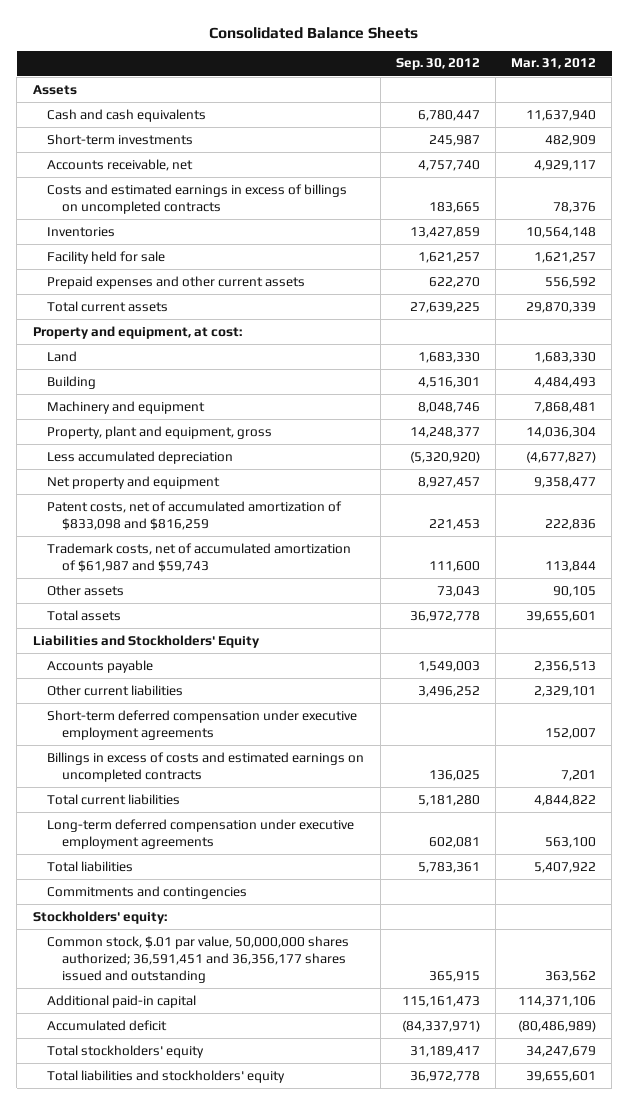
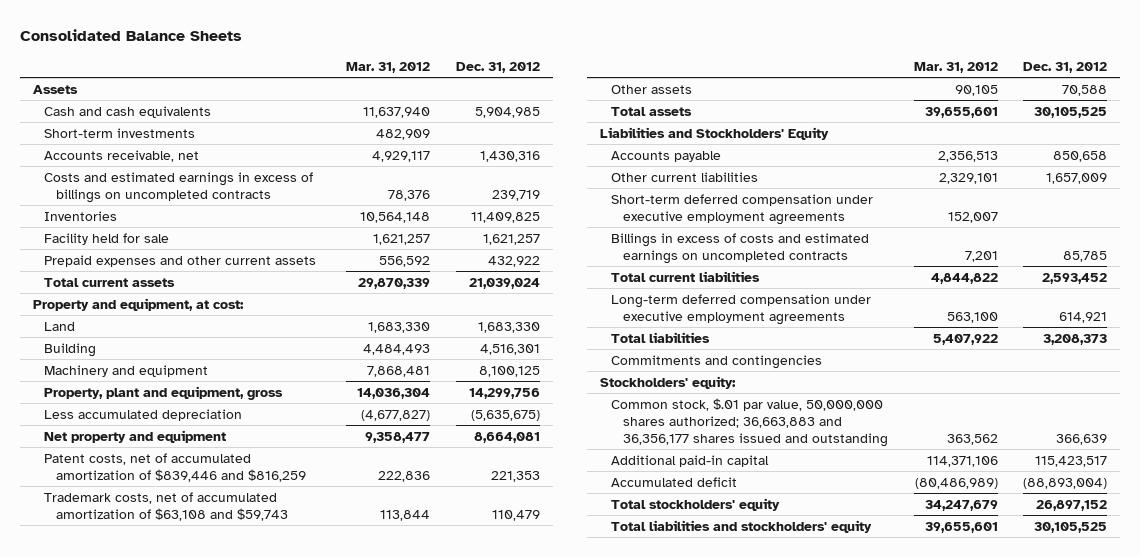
[395,58,480,71] Sep. 30, 2012 -> none
none -> [455,61,540,73] Dec. 31, 2012
[47,500,343,530] Patent costs, net of accumulated amortization of $833,098 and $816,259 -> [44,452,306,482] Patent costs, net of accumulated amortization of $839,446 and $816,259
[47,542,352,572] Trademark costs, net of accumulated amortization of $61,987 and $59,743 -> [44,491,288,521] Trademark costs, net of accumulated amortization of $63,108 and $59,743
[47,935,350,984] Common stock, $.01 par value, 50,000,000 shares authorized; 36,591,451 and 36,356,177 shares issued and outstanding -> [611,397,888,447] Common stock, $.01 par value, 50,000,000 shares authorized; 36,663,883 and 36,356,177 shares issued and outstanding

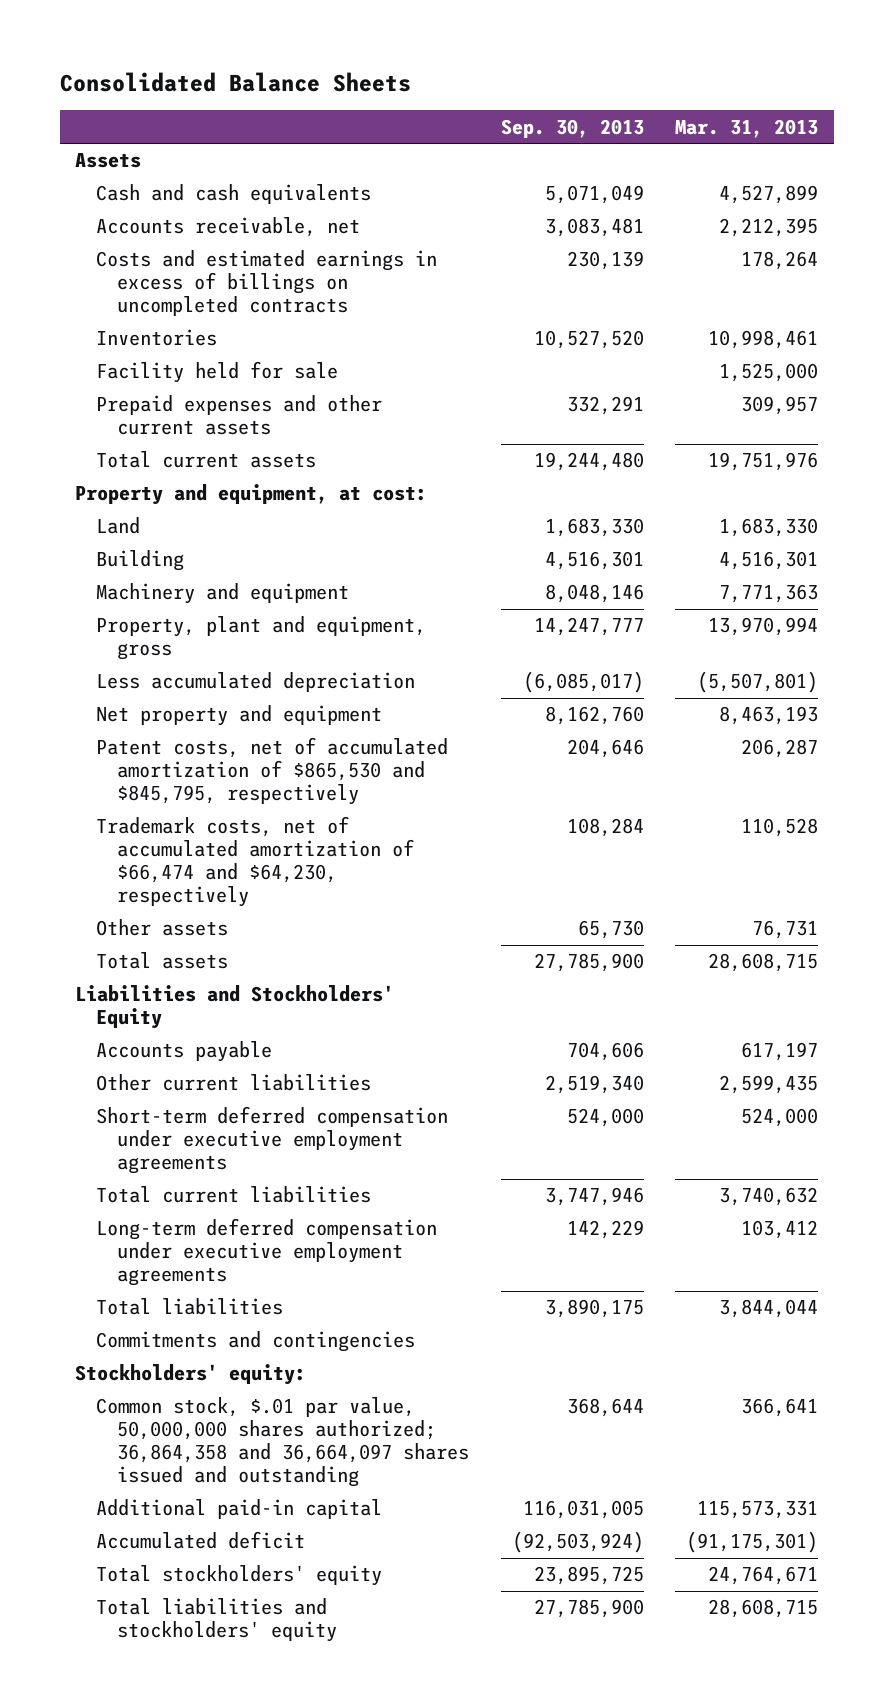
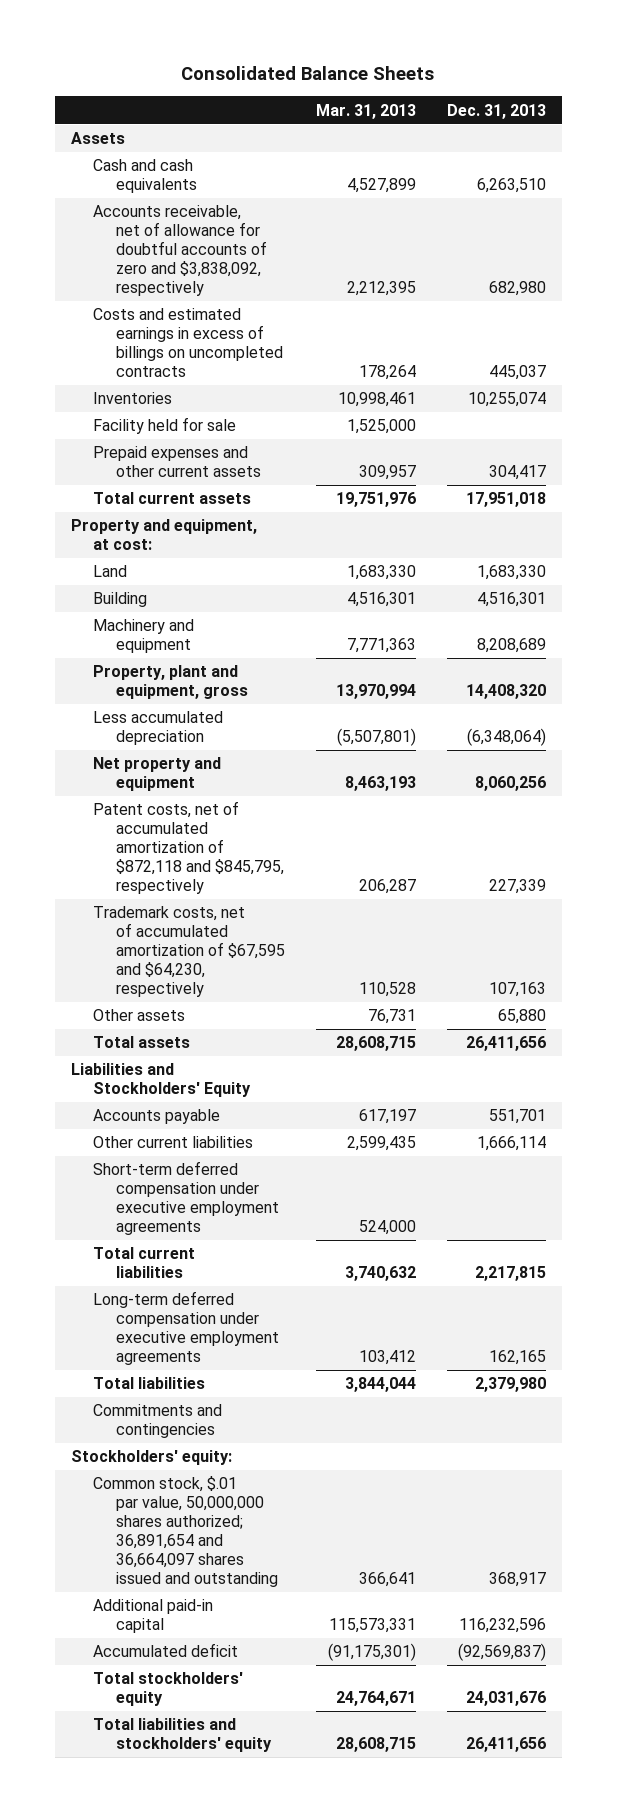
[500,118,644,138] Sep. 30, 2013 -> none
none -> [447,103,547,119] Dec. 31, 2013
[96,217,361,238] Accounts receivable, net -> [93,205,268,296] Accounts receivable, net of allowance for doubtful accounts of zero and $3,838,092, respectively
[96,737,449,806] Patent costs, net of accumulated amortization of $865,530 and $845,795, respectively -> [93,801,285,894] Patent costs, net of accumulated amortization of $872,118 and $845,795, respectively
[96,816,415,908] Trademark costs, net of accumulated amortization of $66,474 and $64,230, respectively -> [93,906,286,997] Trademark costs, net of accumulated amortization of $67,595 and $64,230, respectively
[96,1397,470,1488] Common stock, $.01 par value, 50,000,000 shares authorized; 36,864,358 and 36,664,097 shares issued and outstanding -> [93,1476,279,1587] Common stock, $.01 par value, 50,000,000 shares authorized; 36,891,654 and 36,664,097 shares issued and outstanding

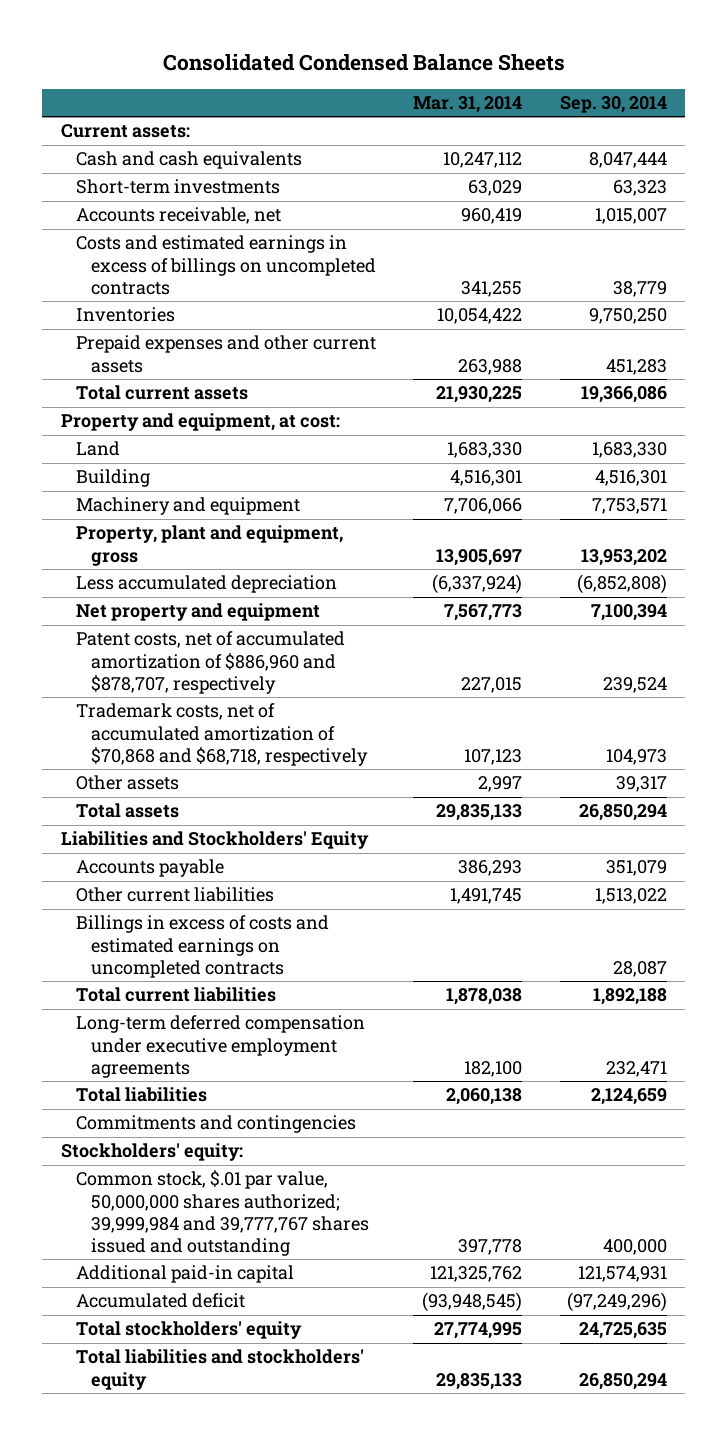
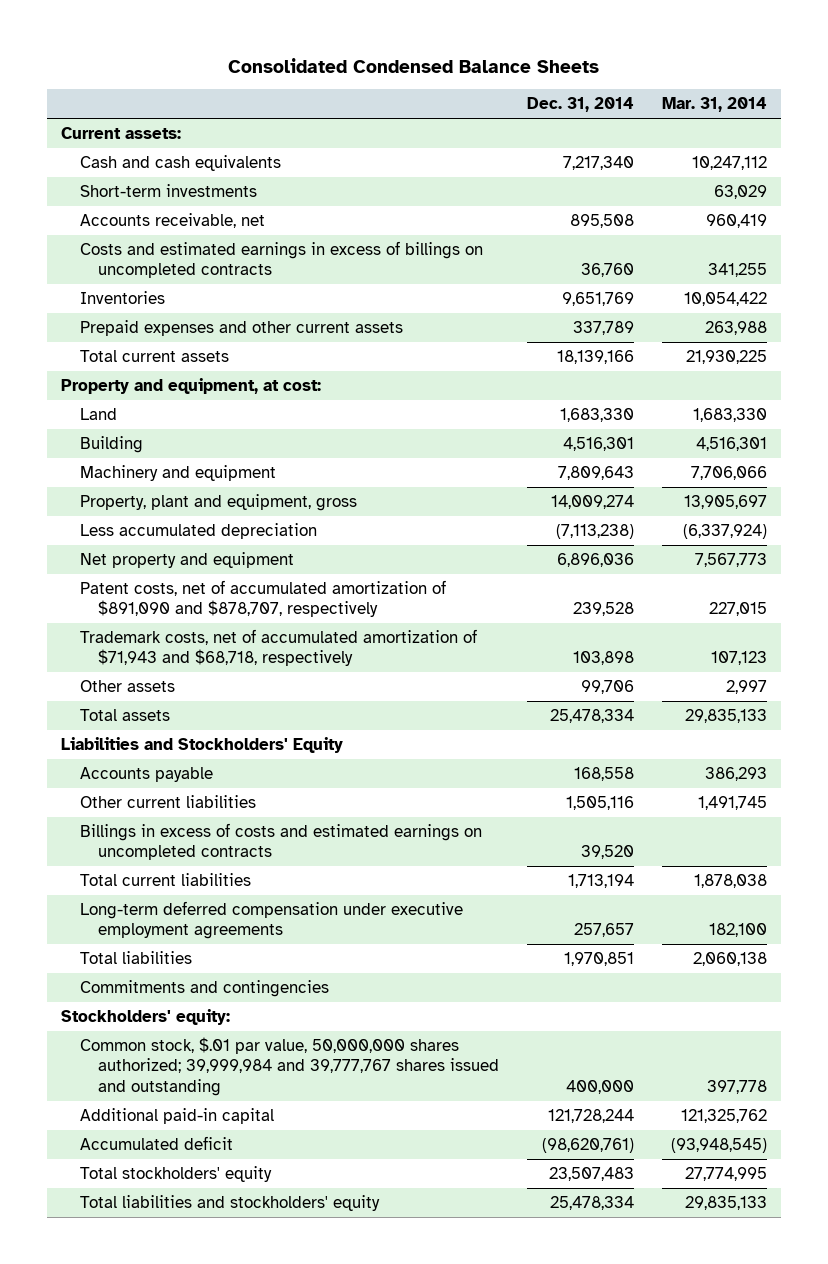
[559,95,667,113] Sep. 30, 2014 -> none
none -> [526,97,634,113] Dec. 31, 2014
[75,631,345,694] Patent costs, net of accumulated amortization of $886,960 and $878,707, respectively -> [79,580,446,618] Patent costs, net of accumulated amortization of $891,090 and $878,707, respectively
[75,703,369,766] Trademark costs, net of accumulated amortization of $70,868 and $68,718, respectively -> [79,629,477,667] Trademark costs, net of accumulated amortization of $71,943 and $68,718, respectively

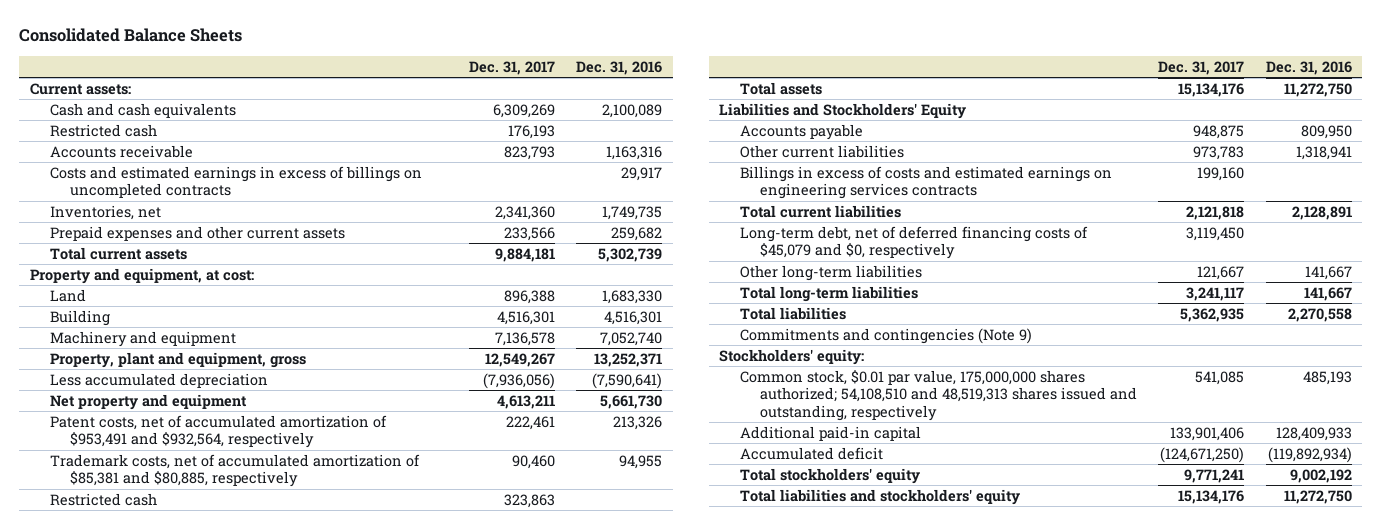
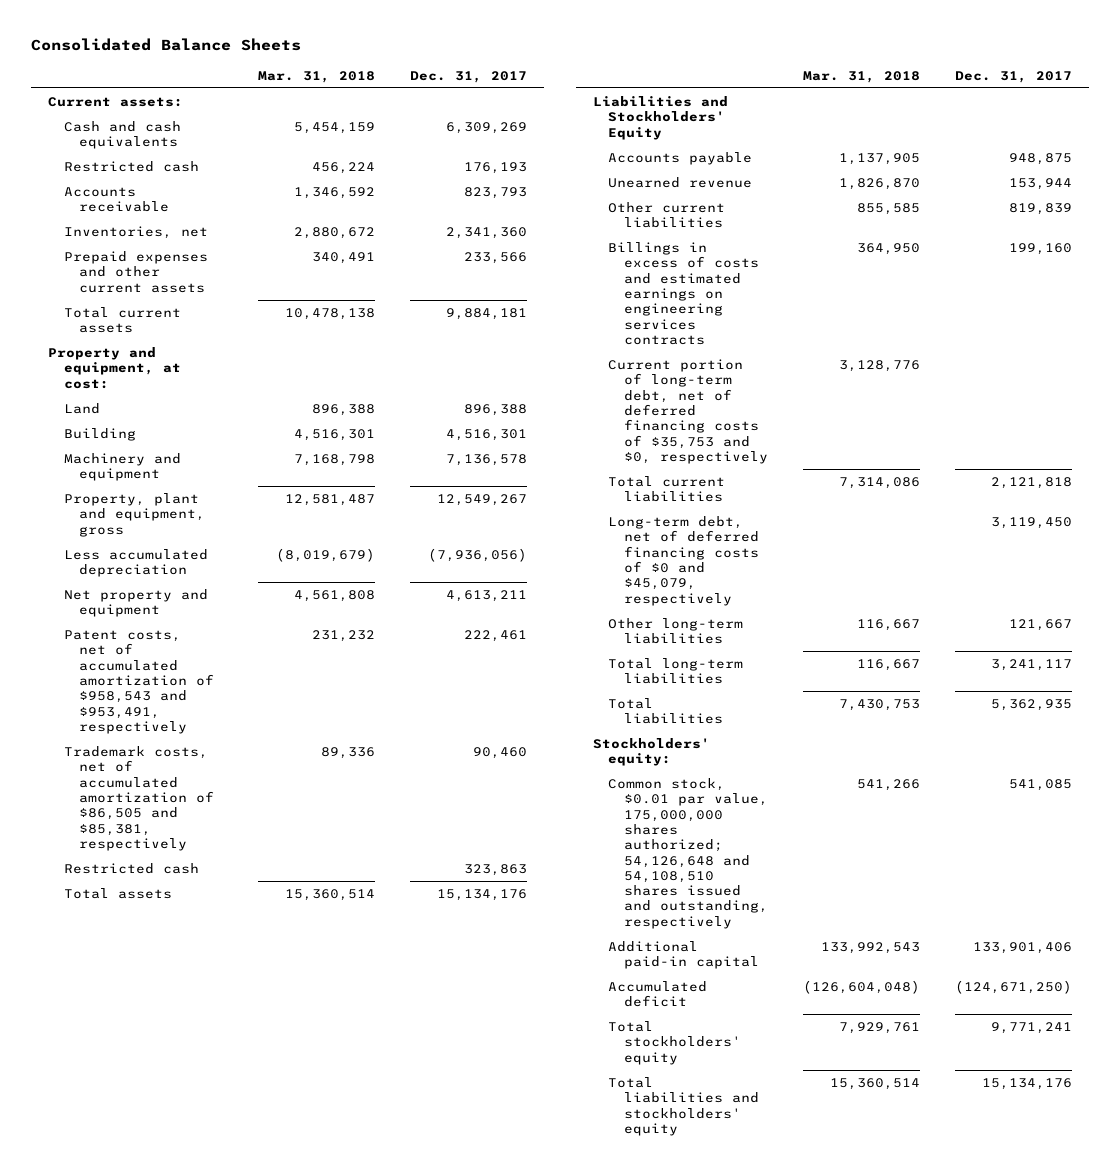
[576,60,663,75] Dec. 31, 2016 -> none
none -> [257,70,375,83] Mar. 31, 2018
[49,165,422,199] Costs and estimated earnings in excess of billings on uncompleted contracts -> none
[49,414,387,449] Patent costs, net of accumulated amortization of $953,491 and $932,564, respectively -> [63,629,215,734] Patent costs, net of accumulated amortization of $958,543 and $953,491, respectively
[49,453,420,488] Trademark costs, net of accumulated amortization of $85,381 and $80,885, respectively -> [63,745,215,851] Trademark costs, net of accumulated amortization of $86,505 and $85,381, respectively
none -> [608,176,753,188] Unearned revenue
[1193,145,1245,160] 973,783 -> [1008,202,1072,215] 819,839
none -> [608,358,768,464] Current portion of long-term debt, net of deferred financing costs of $35,753 and $0, respectively
[739,225,1088,260] Long-term debt, net of deferred financing costs of $45,079 and $0, respectively -> [608,515,759,606] Long-term debt, net of deferred financing costs of $0 and $45,079, respectively
[739,327,1032,344] Commitments and contingencies (Note 9) -> none
[739,369,1137,421] Common stock, $0.01 par value, 175,000,000 shares authorized; 54,108,510 and 48,519,313 shares issued and outstanding, respectively -> [608,777,768,929] Common stock, $0.01 par value, 175,000,000 shares authorized; 54,126,648 and 54,108,510 shares issued and outstanding, respectively

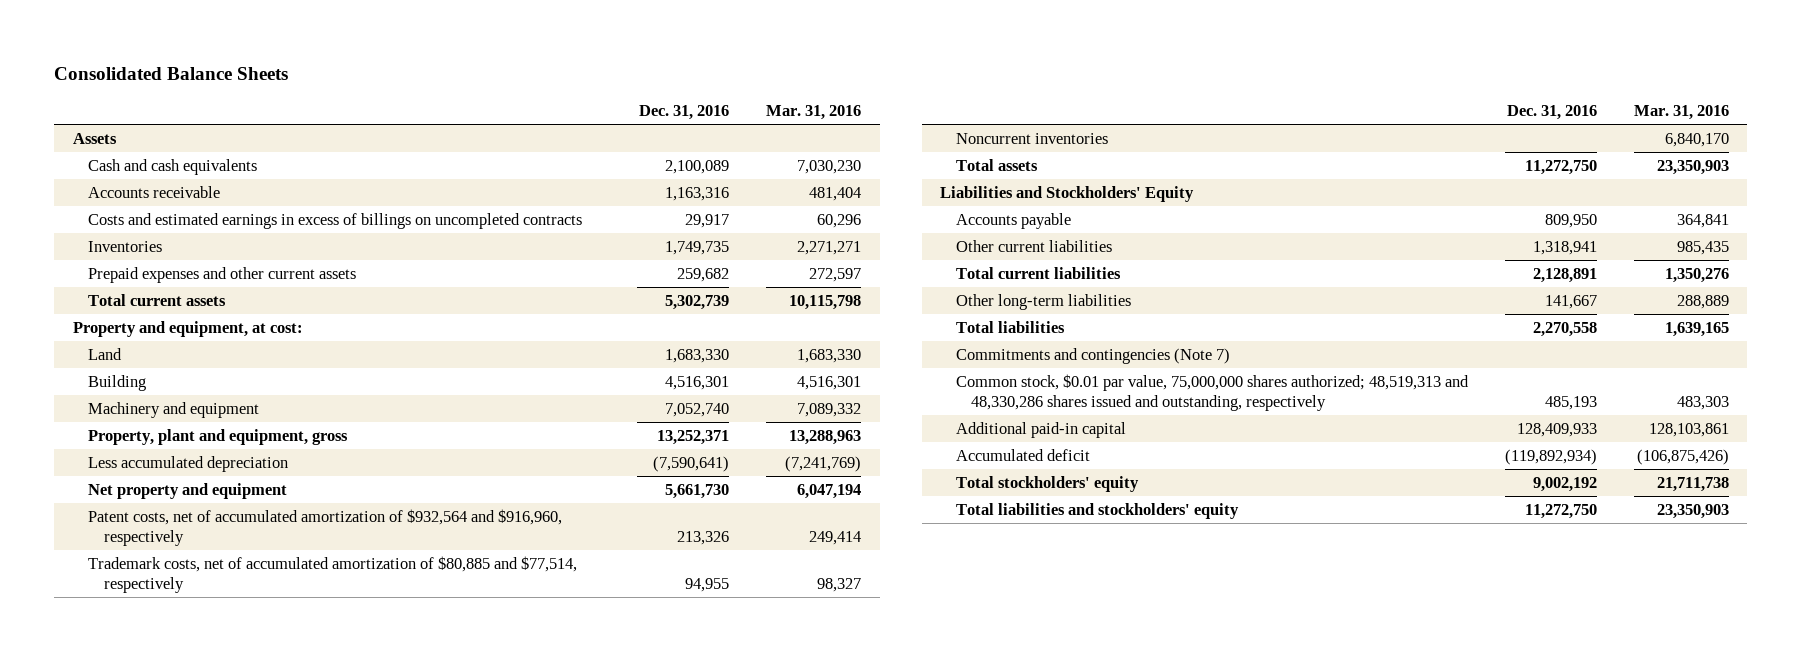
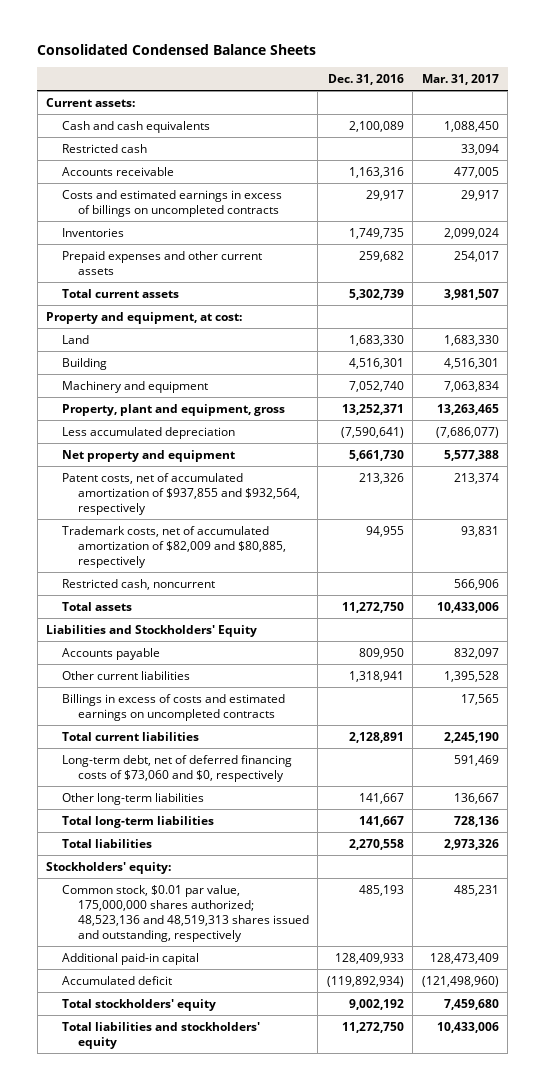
[54,67,289,81] Consolidated Balance Sheets -> [37,44,317,56] Consolidated Condensed Balance Sheets
[766,104,862,120] Mar. 31, 2016 -> none
none -> [421,74,499,86] Mar. 31, 2017
[72,133,117,145] Assets -> [45,97,135,107] Current assets:
none -> [62,143,148,153] Restricted cash
[955,133,1108,145] Noncurrent inventories -> none
[88,509,563,546] Patent costs, net of accumulated amortization of $932,564 and $916,960, respectively -> [62,472,301,515] Patent costs, net of accumulated amortization of $937,855 and $932,564, respectively
[88,556,578,593] Trademark costs, net of accumulated amortization of $80,885 and $77,514, respectively -> [62,525,287,568] Trademark costs, net of accumulated amortization of $82,009 and $80,885, respectively
none -> [62,578,216,590] Restricted cash, noncurrent
none -> [62,693,286,721] Billings in excess of costs and estimated earnings on uncompleted contracts
none -> [62,754,293,782] Long-term debt, net of deferred financing costs of $73,060 and $0, respectively
none -> [62,815,215,828] Total long-term liabilities
[955,348,1230,365] Commitments and contingencies (Note 7) -> none
none -> [45,861,171,874] Stockholders' equity:
[955,374,1469,411] Common stock, $0.01 par value, 75,000,000 shares authorized; 48,519,313 and 48,330,286 shares issued and outstanding, respectively -> [62,884,310,942] Common stock, $0.01 par value, 175,000,000 shares authorized; 48,523,136 and 48,519,313 shares issued and outstanding, respectively

